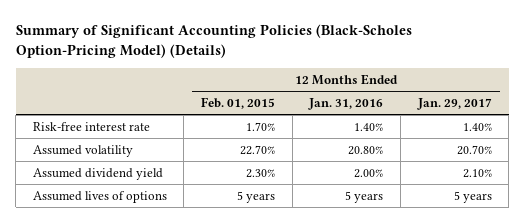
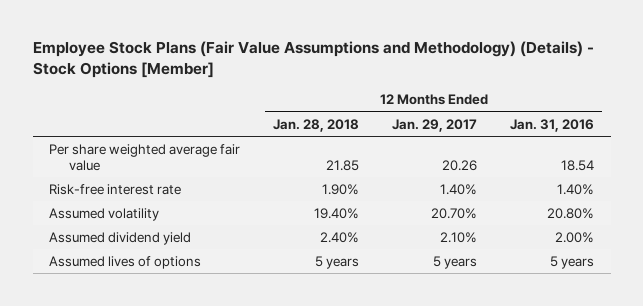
[15,24,412,59] Summary of Significant Accounting Policies (Black-Scholes Option-Pricing Model) (Details) -> [32,41,594,79] Employee Stock Plans (Fair Value Assumptions and Methodology) (Details) - Stock Options [Member]
[201,96,276,109] Feb. 01, 2015 -> none
none -> [273,118,360,132] Jan. 28, 2018
none -> [49,143,241,171] Per share weighted average fair value

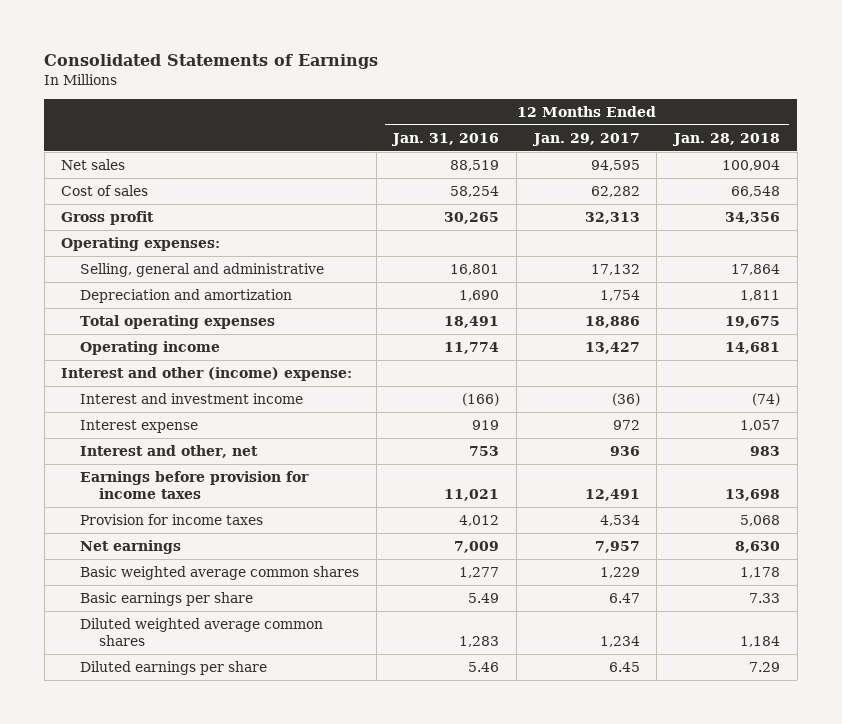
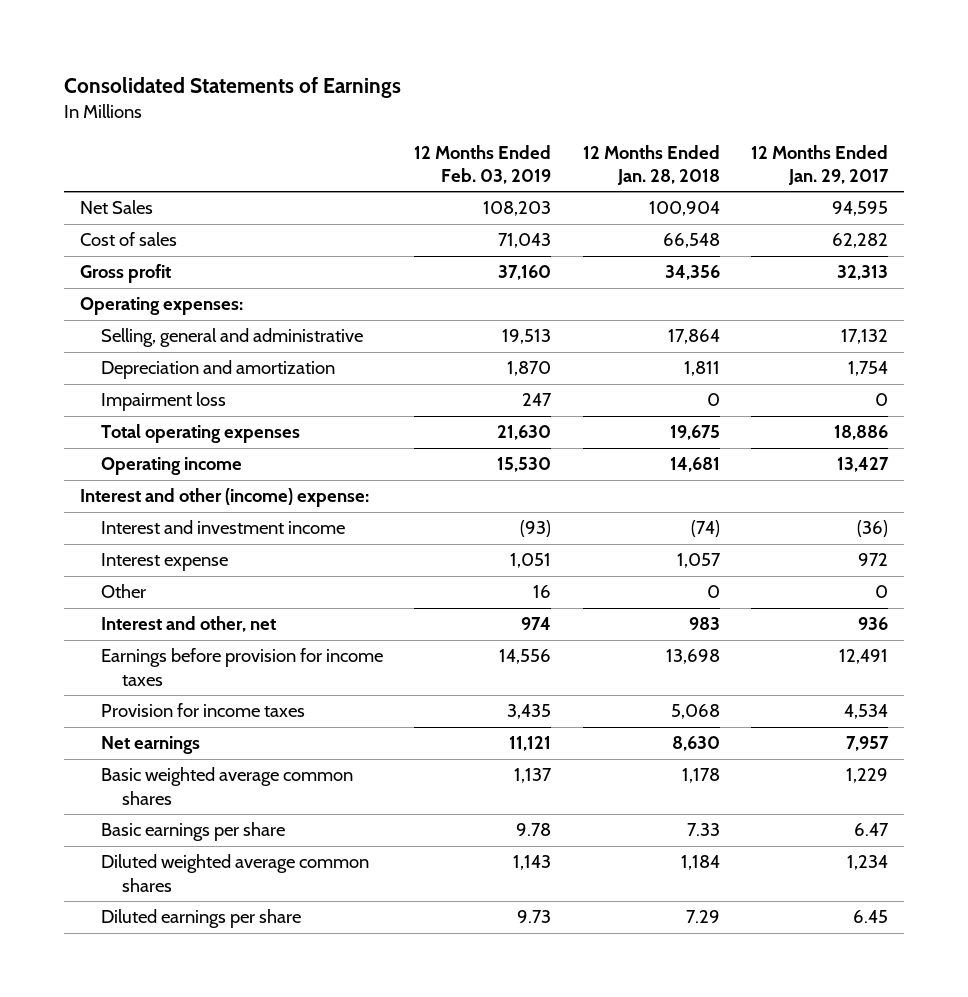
[391,132,500,146] Jan. 31, 2016 -> none
none -> [414,144,552,184] 12 Months Ended Feb. 03, 2019
[61,159,126,171] Net sales -> [80,200,154,215] Net Sales
none -> [100,392,226,412] Impairment loss
none -> [100,584,146,599] Other

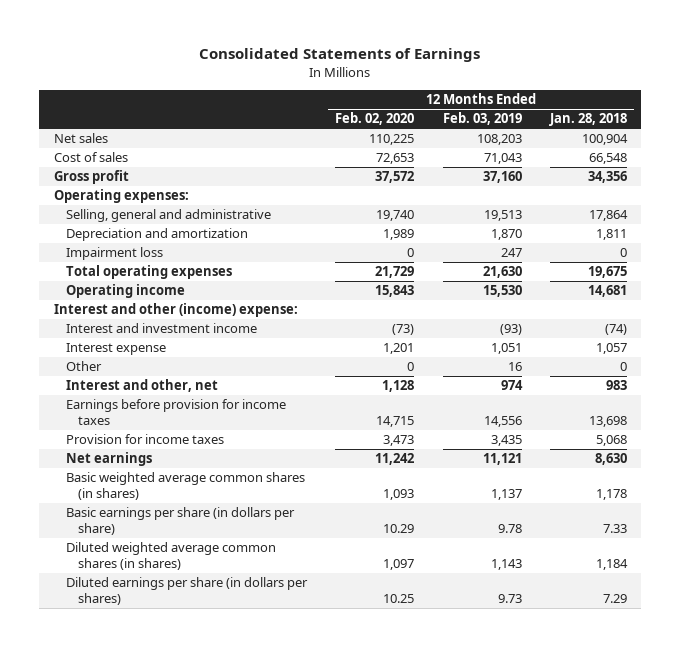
[751,144,890,185] 12 Months Ended Jan. 29, 2017 -> none
none -> [335,112,415,126] Feb. 02, 2020
[80,200,154,215] Net Sales -> [53,133,108,144] Net sales
[100,767,353,805] Basic weighted average common shares -> [66,472,306,500] Basic weighted average common shares (in shares)
[100,822,285,842] Basic earnings per share -> [66,507,296,535] Basic earnings per share (in dollars per share)
[100,854,369,892] Diluted weighted average common shares -> [66,542,277,570] Diluted weighted average common shares (in shares)
[100,909,301,929] Diluted earnings per share -> [66,577,309,605] Diluted earnings per share (in dollars per shares)

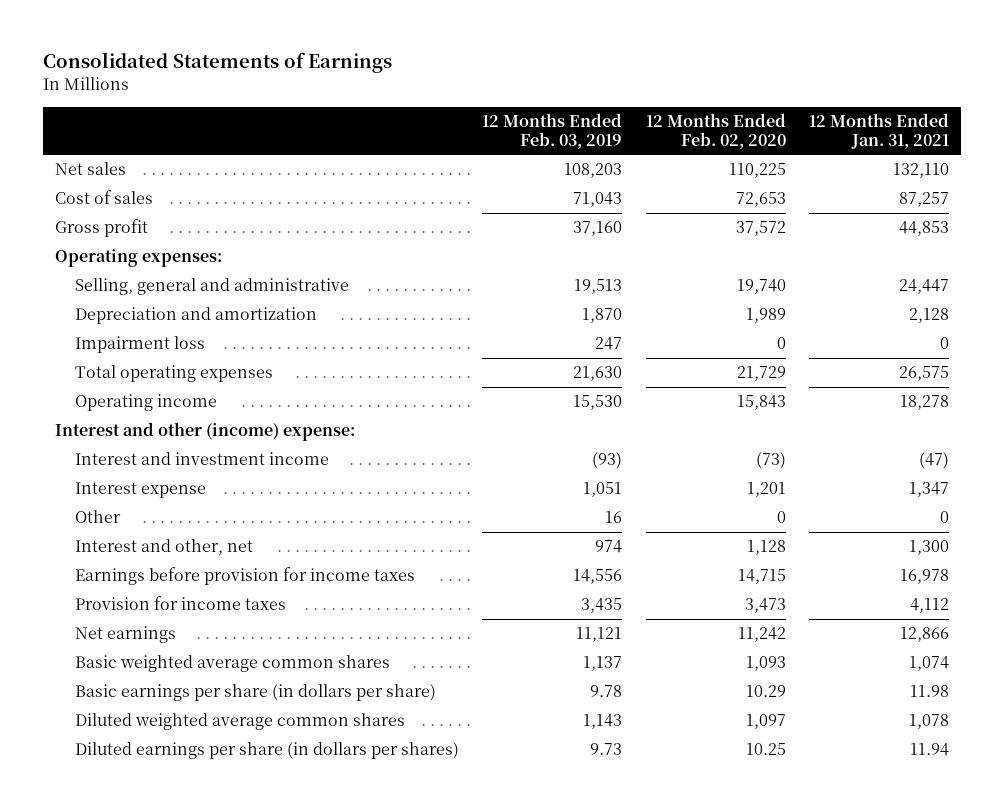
[549,113,628,127] Jan. 28, 2018 -> none
none -> [809,112,950,150] 12 Months Ended Jan. 31, 2021
[66,472,306,500] Basic weighted average common shares (in shares) -> [74,655,390,673] Basic weighted average common shares
[66,542,277,570] Diluted weighted average common shares (in shares) -> [74,713,405,731] Diluted weighted average common shares

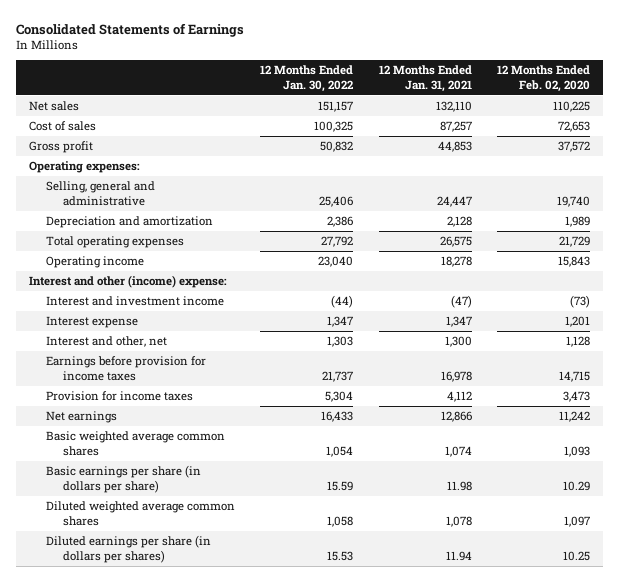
[482,112,623,150] 12 Months Ended Feb. 03, 2019 -> none
none -> [260,65,354,93] 12 Months Ended Jan. 30, 2022
[74,336,205,354] Impairment loss -> none
[74,510,121,524] Other -> none

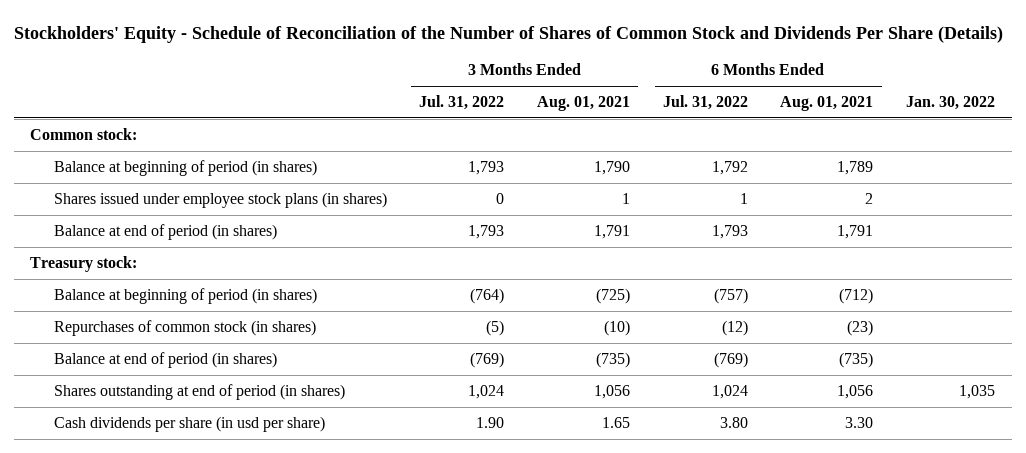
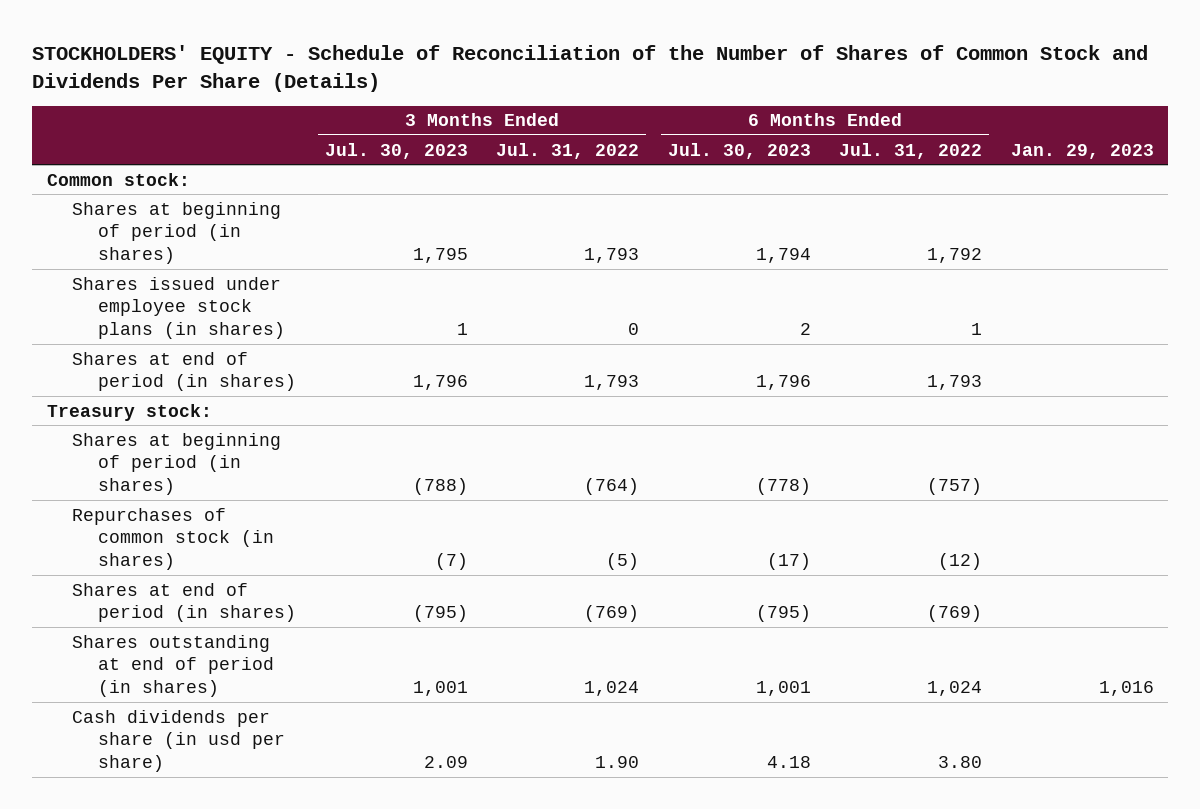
[14,25,1004,43] Stockholders' Equity - Schedule of Reconciliation of the Number of Shares of Common Stock and Dividends Per Share (Details) -> [32,45,1149,92] STOCKHOLDERS' EQUITY - Schedule of Reconciliation of the Number of Shares of Common Stock and Dividends Per Share (Details)
[537,96,631,112] Aug. 01, 2021 -> none
[780,96,874,112] Aug. 01, 2021 -> none
[906,96,996,111] Jan. 30, 2022 -> none
none -> [324,142,468,159] Jul. 30, 2023
none -> [667,142,811,159] Jul. 30, 2023
none -> [1010,143,1154,159] Jan. 29, 2023
[53,159,317,176] Balance at beginning of period (in shares) -> [72,201,282,265] Shares at beginning of period (in shares)
[53,223,277,240] Balance at end of period (in shares) -> [72,351,297,392] Shares at end of period (in shares)
[53,287,317,304] Balance at beginning of period (in shares) -> [72,432,282,496] Shares at beginning of period (in shares)
[53,351,277,368] Balance at end of period (in shares) -> [72,582,297,623] Shares at end of period (in shares)

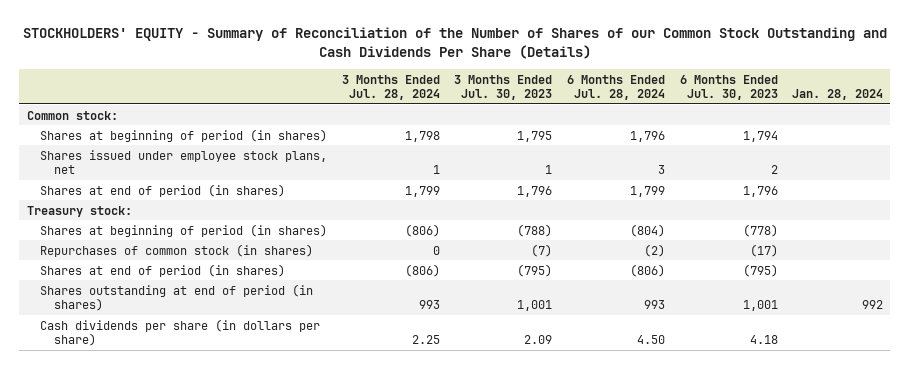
[32,45,1149,92] STOCKHOLDERS' EQUITY - Schedule of Reconciliation of the Number of Shares of Common Stock and Dividends Per Share (Details) -> [22,27,887,59] STOCKHOLDERS' EQUITY - Summary of Reconciliation of the Number of Shares of our Common Stock Outstanding and Cash Dividends Per Share (Details)
[496,142,640,159] Jul. 31, 2022 -> none
[839,142,983,159] Jul. 31, 2022 -> none
[1010,143,1154,159] Jan. 29, 2023 -> none
none -> [341,74,440,100] 3 Months Ended Jul. 28, 2024
none -> [567,74,666,100] 6 Months Ended Jul. 28, 2024
none -> [792,88,884,100] Jan. 28, 2024
[72,276,286,340] Shares issued under employee stock plans (in shares) -> [40,149,328,174] Shares issued under employee stock plans, net
[72,709,286,773] Cash dividends per share (in usd per share) -> [40,318,321,346] Cash dividends per share (in dollars per share)

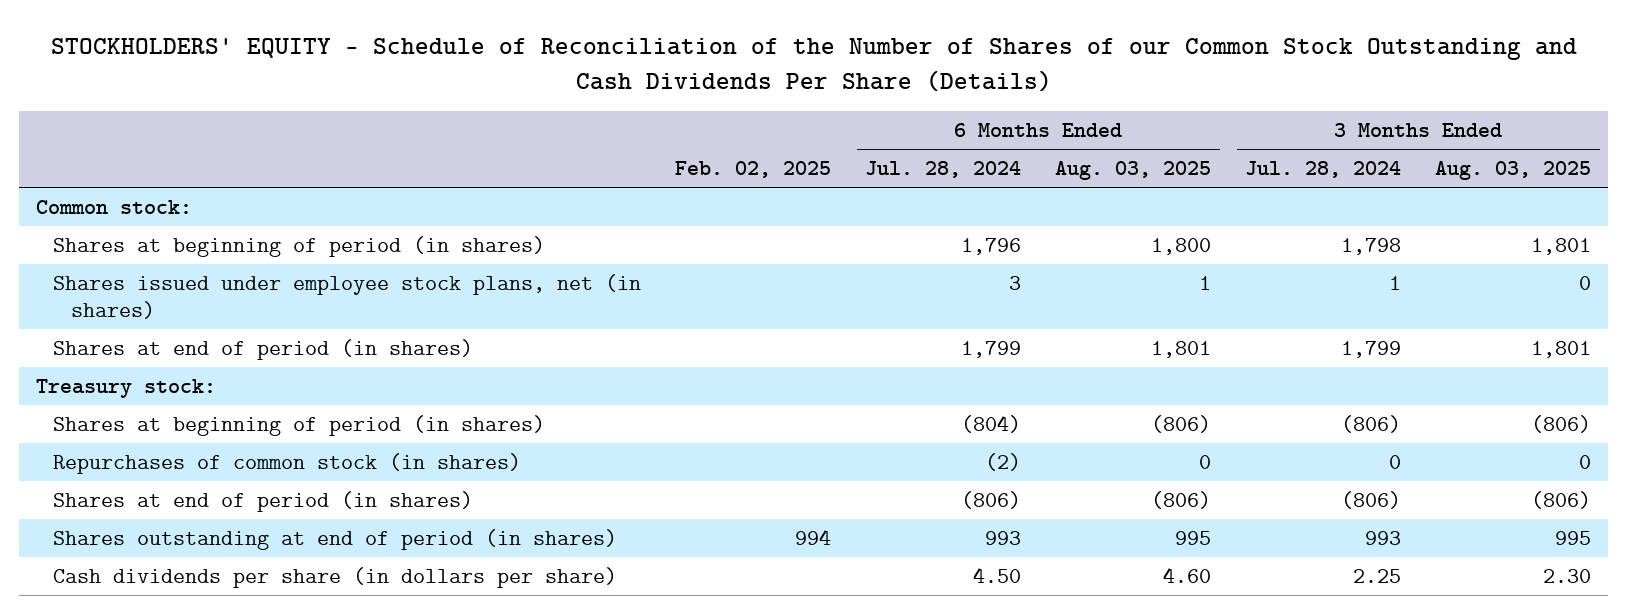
[22,27,887,59] STOCKHOLDERS' EQUITY - Summary of Reconciliation of the Number of Shares of our Common Stock Outstanding and Cash Dividends Per Share (Details) -> [50,37,1577,92] STOCKHOLDERS' EQUITY - Schedule of Reconciliation of the Number of Shares of our Common Stock Outstanding and Cash Dividends Per Share (Details)
[454,74,553,100] 3 Months Ended Jul. 30, 2023 -> none
[679,74,778,100] 6 Months Ended Jul. 30, 2023 -> none
[792,88,884,100] Jan. 28, 2024 -> none
none -> [675,161,832,179] Feb. 02, 2025
none -> [1055,161,1212,181] Aug. 03, 2025
none -> [1435,161,1592,181] Aug. 03, 2025
[40,149,328,174] Shares issued under employee stock plans, net -> [53,273,642,319] Shares issued under employee stock plans, net (in shares)

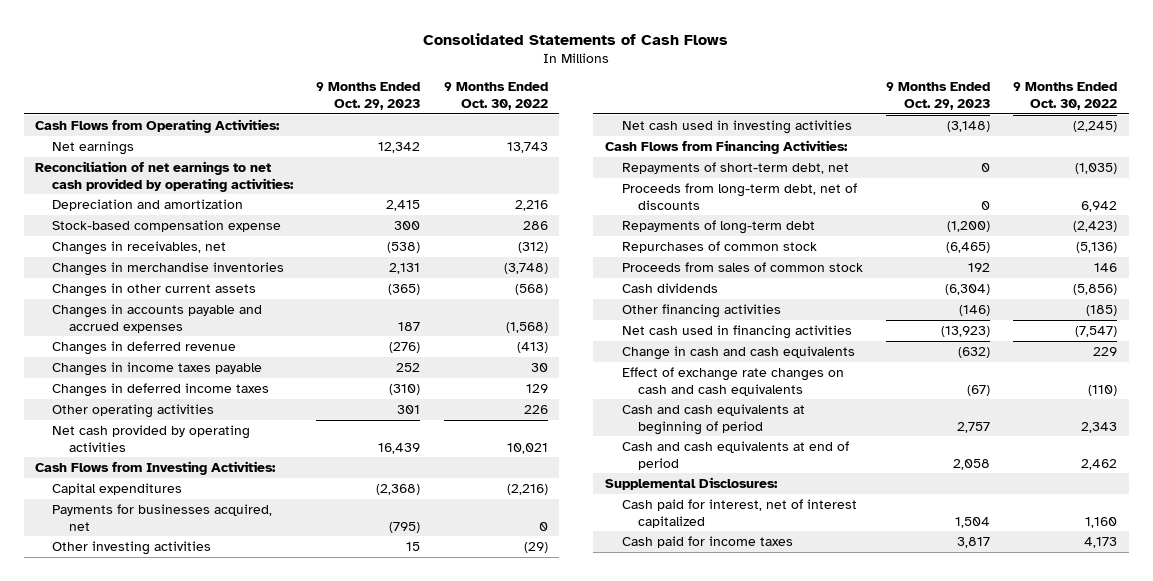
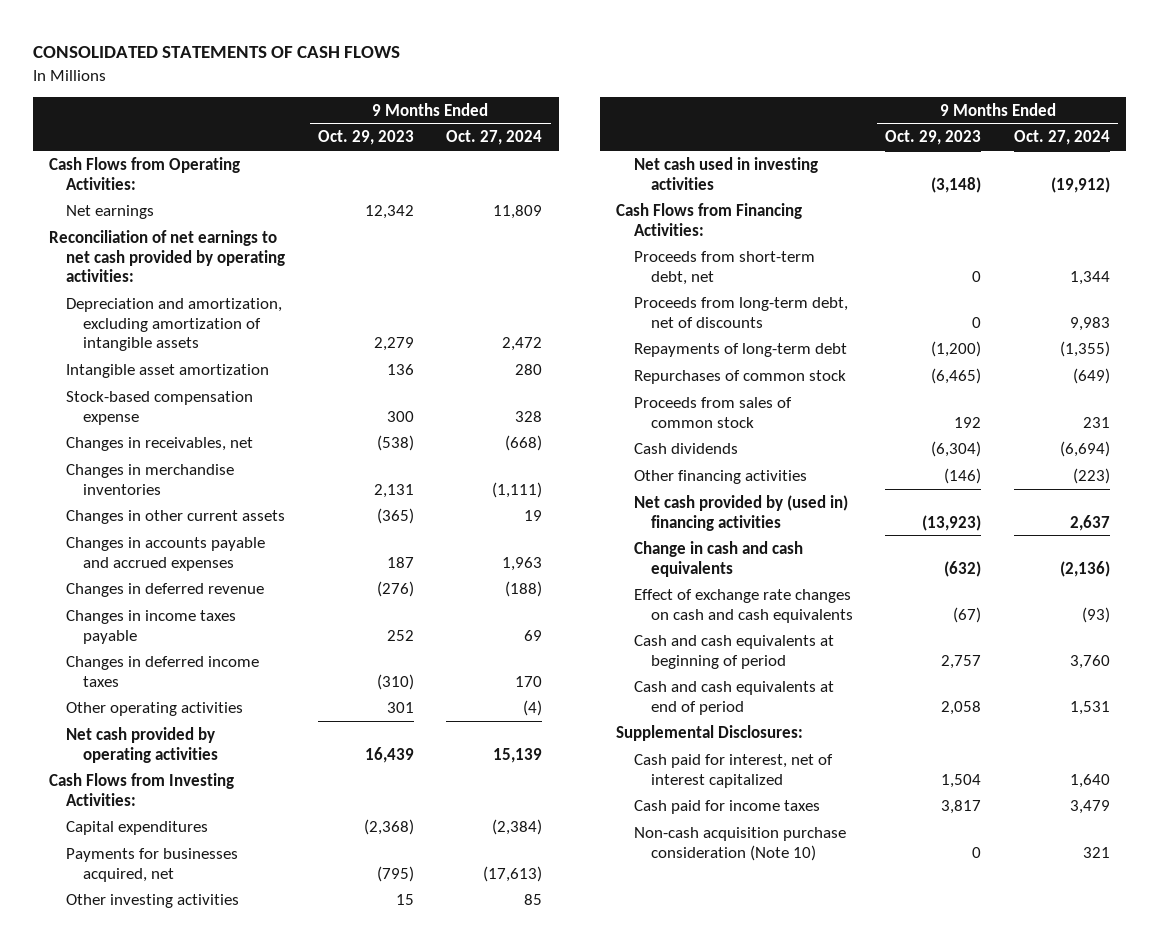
[423,32,729,45] Consolidated Statements of Cash Flows -> [32,46,400,59] CONSOLIDATED STATEMENTS OF CASH FLOWS
[443,82,548,111] 9 Months Ended Oct. 30, 2022 -> none
none -> [446,130,543,146] Oct. 27, 2024
[52,198,244,211] Depreciation and amortization -> [66,297,283,352] Depreciation and amortization, excluding amortization of intangible assets
[386,199,421,211] 2,415 -> [373,337,414,352] 2,279
none -> [66,363,270,378] Intangible asset amortization
[621,161,849,174] Repayments of short-term debt, net -> [633,250,815,285] Proceeds from short-term debt, net
[621,324,852,339] Net cash used in financing activities -> [633,494,848,531] Net cash provided by (used in) financing activities
none -> [633,826,846,861] Non-cash acquisition purchase consideration (Note 10)

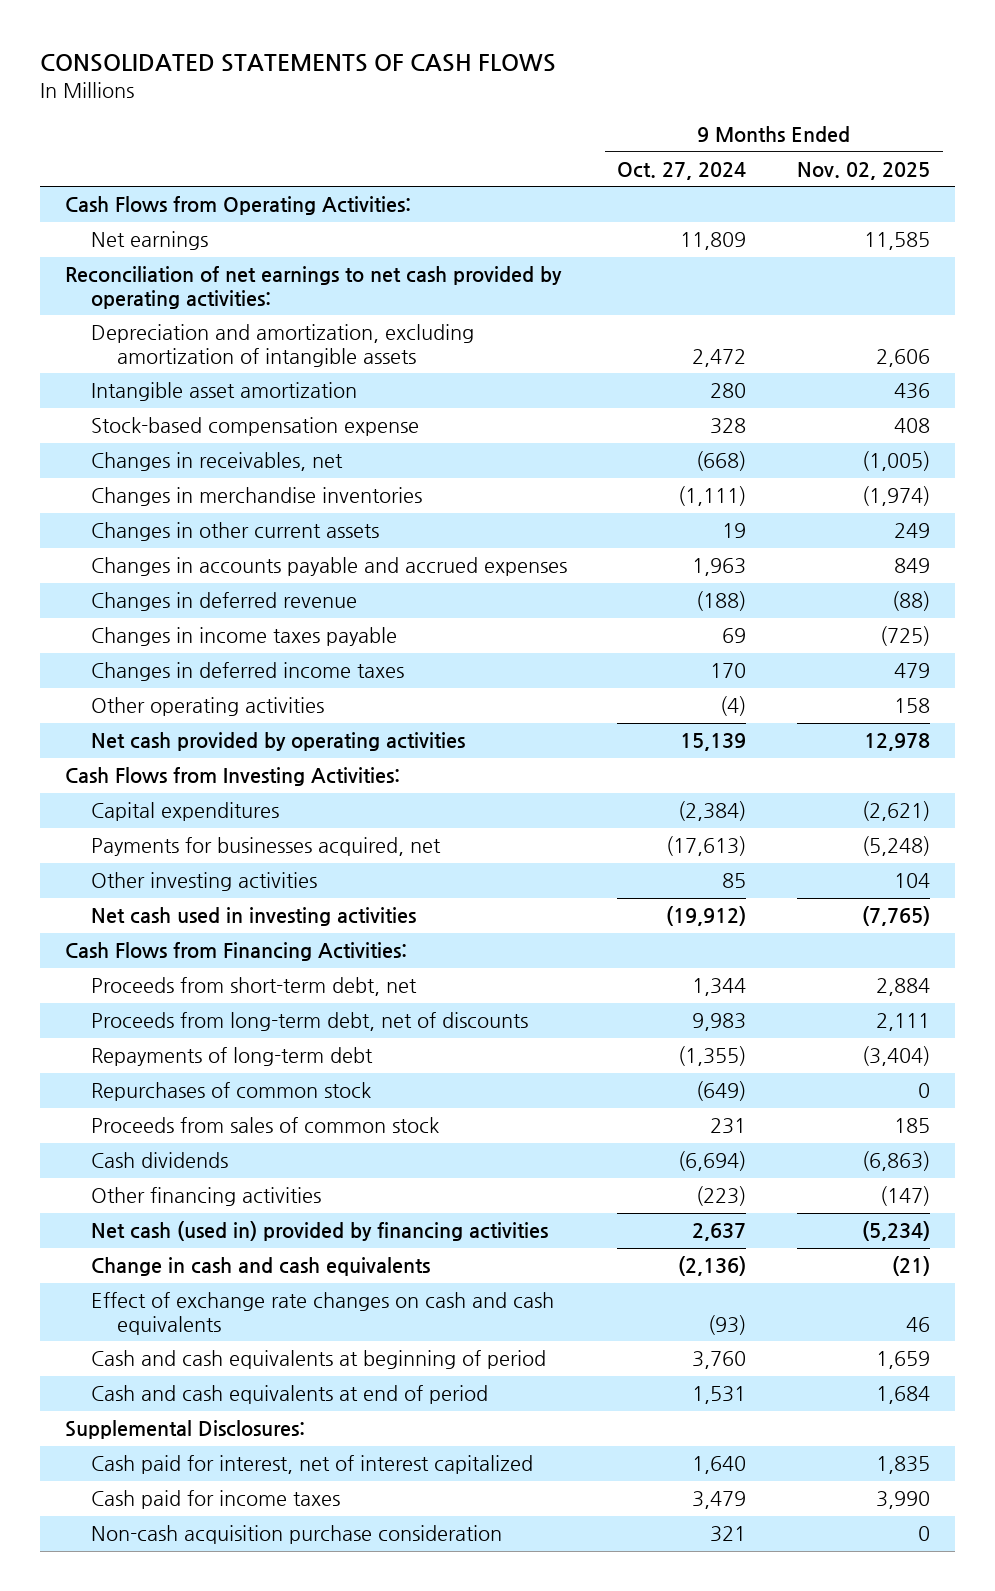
[317,130,414,146] Oct. 29, 2023 -> none
none -> [797,161,931,180] Nov. 02, 2025
[633,494,848,531] Net cash provided by (used in) financing activities -> [90,1221,548,1242] Net cash (used in) provided by financing activities
[633,826,846,861] Non-cash acquisition purchase consideration (Note 10) -> [90,1525,502,1545] Non-cash acquisition purchase consideration

